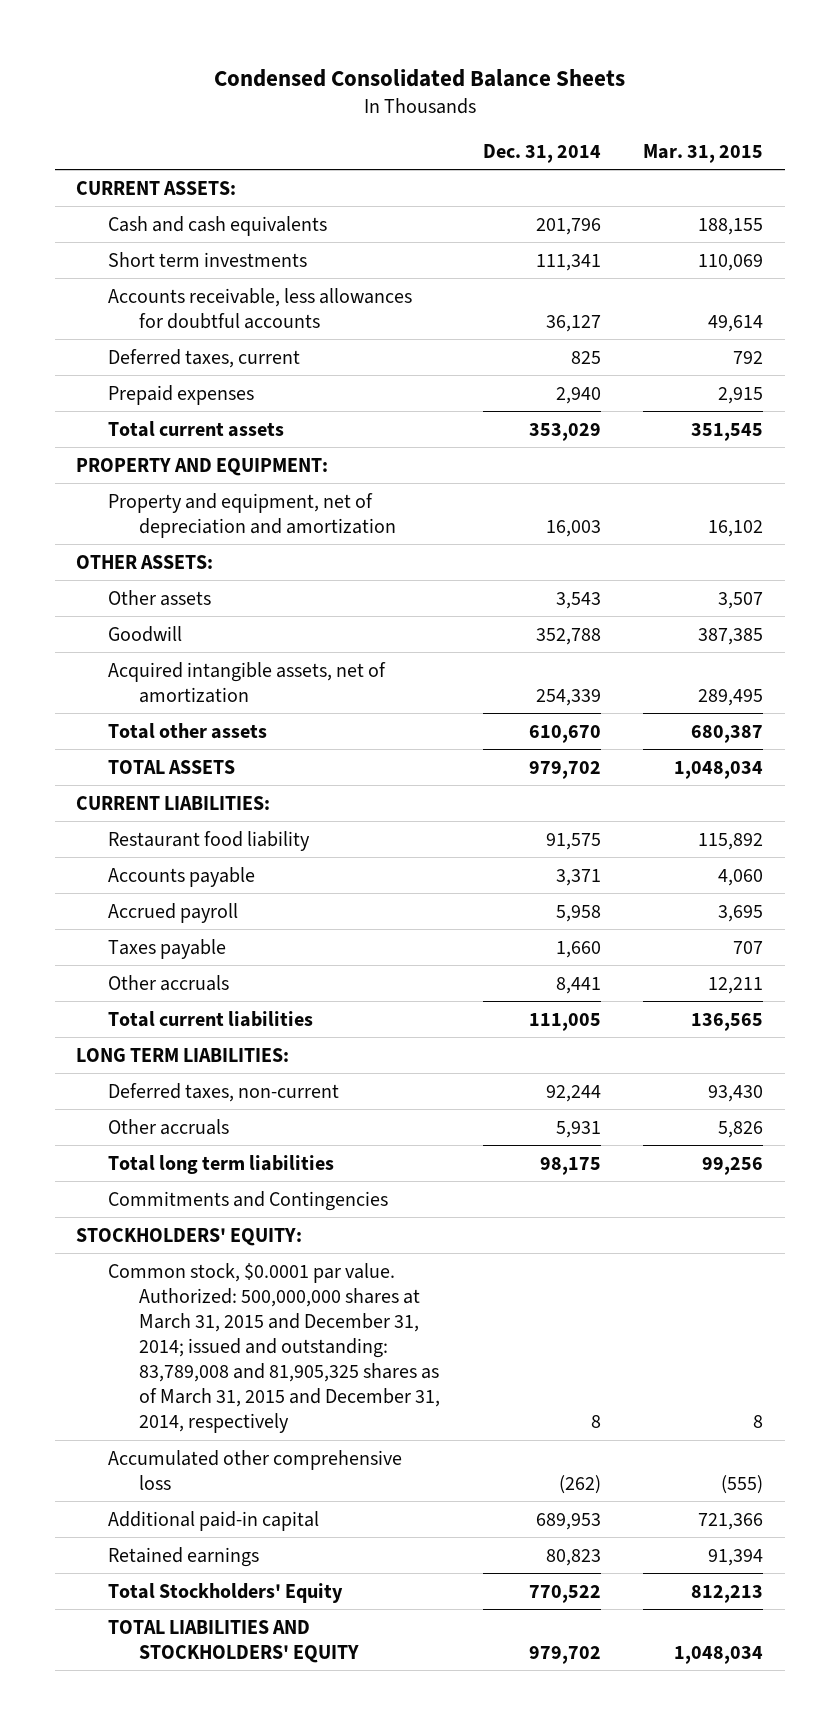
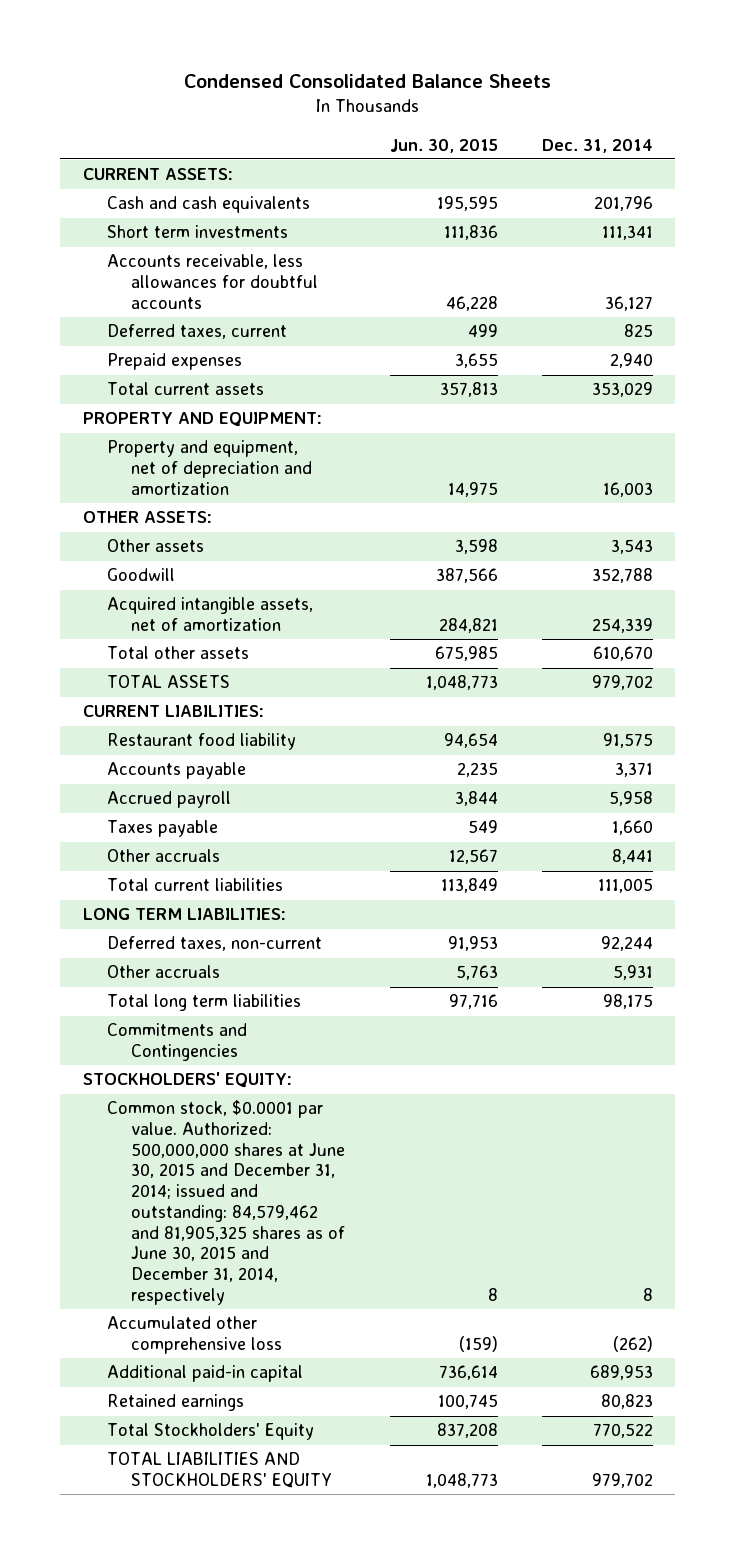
[643,143,764,163] Mar. 31, 2015 -> none
none -> [389,138,498,153] Jun. 30, 2015
[107,1262,441,1434] Common stock, $0.0001 par value. Authorized: 500,000,000 shares at March 31, 2015 and December 31, 2014; issued and outstanding: 83,789,008 and 81,905,325 shares as of March 31, 2015 and December 31, 2014, respectively -> [106,1100,346,1305] Common stock, $0.0001 par value. Authorized: 500,000,000 shares at June 30, 2015 and December 31, 2014; issued and outstanding: 84,579,462 and 81,905,325 shares as of June 30, 2015 and December 31, 2014, respectively

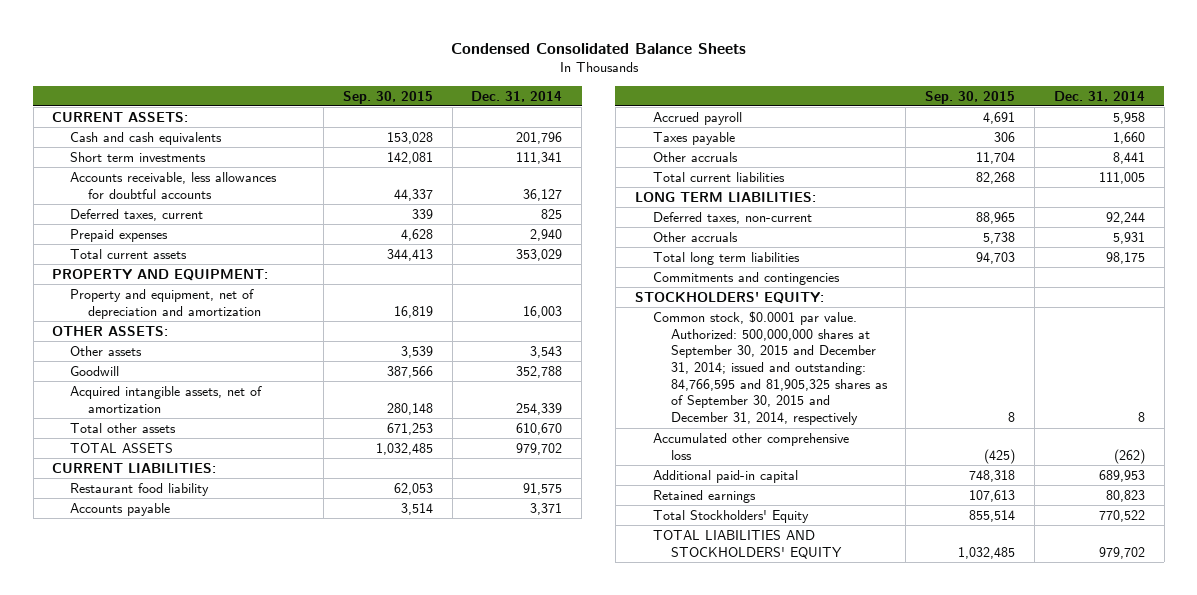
[389,138,498,153] Jun. 30, 2015 -> none
none -> [342,90,433,104] Sep. 30, 2015
[106,1023,247,1062] Commitments and Contingencies -> [652,271,840,285] Commitments and contingencies
[106,1100,346,1305] Common stock, $0.0001 par value. Authorized: 500,000,000 shares at June 30, 2015 and December 31, 2014; issued and outstanding: 84,579,462 and 81,905,325 shares as of June 30, 2015 and December 31, 2014, respectively -> [652,310,888,426] Common stock, $0.0001 par value. Authorized: 500,000,000 shares at September 30, 2015 and December 31, 2014; issued and outstanding: 84,766,595 and 81,905,325 shares as of September 30, 2015 and December 31, 2014, respectively

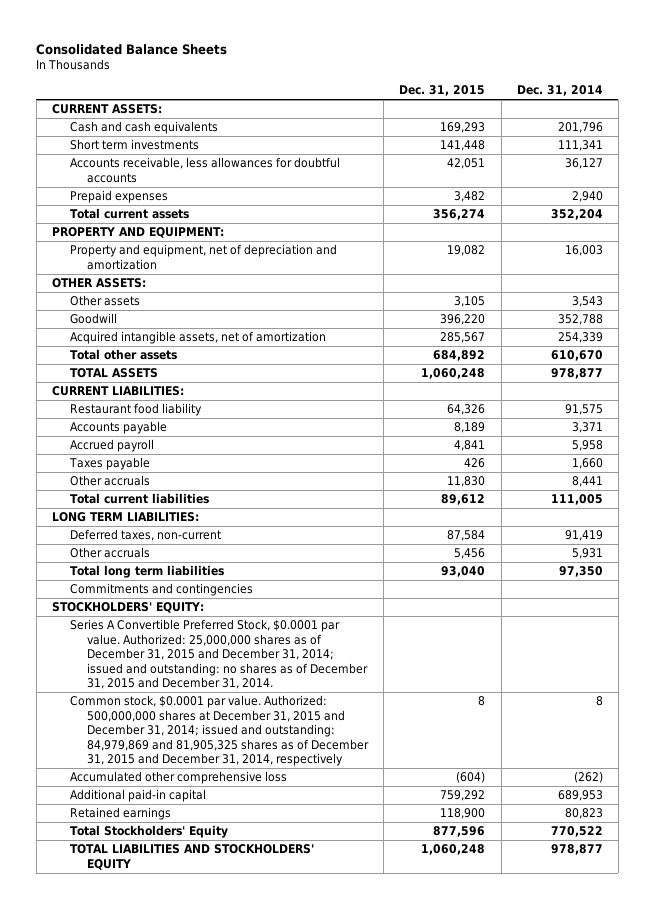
[450,43,746,55] Condensed Consolidated Balance Sheets -> [36,43,228,55] Consolidated Balance Sheets
[342,90,433,104] Sep. 30, 2015 -> none
none -> [399,85,486,97] Dec. 31, 2015
[70,208,204,221] Deferred taxes, current -> none
[516,248,563,261] 353,029 -> [550,209,603,221] 352,204
[516,442,563,455] 979,702 -> [550,368,603,380] 978,877
[1105,211,1145,224] 92,244 -> [564,530,603,542] 91,419
[1105,251,1145,264] 98,175 -> [558,566,603,578] 97,350
none -> [69,619,369,690] Series A Convertible Preferred Stock, $0.0001 par value. Authorized: 25,000,000 shares as of December 31, 2015 and December 31, 2014; issued and outstanding: no shares as of December 31, 2015 and December 31, 2014.
[652,310,888,426] Common stock, $0.0001 par value. Authorized: 500,000,000 shares at September 30, 2015 and December 31, 2014; issued and outstanding: 84,766,595 and 81,905,325 shares as of September 30, 2015 and December 31, 2014, respectively -> [69,695,370,767] Common stock, $0.0001 par value. Authorized: 500,000,000 shares at December 31, 2015 and December 31, 2014; issued and outstanding: 84,979,869 and 81,905,325 shares as of December 31, 2015 and December 31, 2014, respectively
[1098,546,1145,559] 979,702 -> [550,844,603,856] 978,877

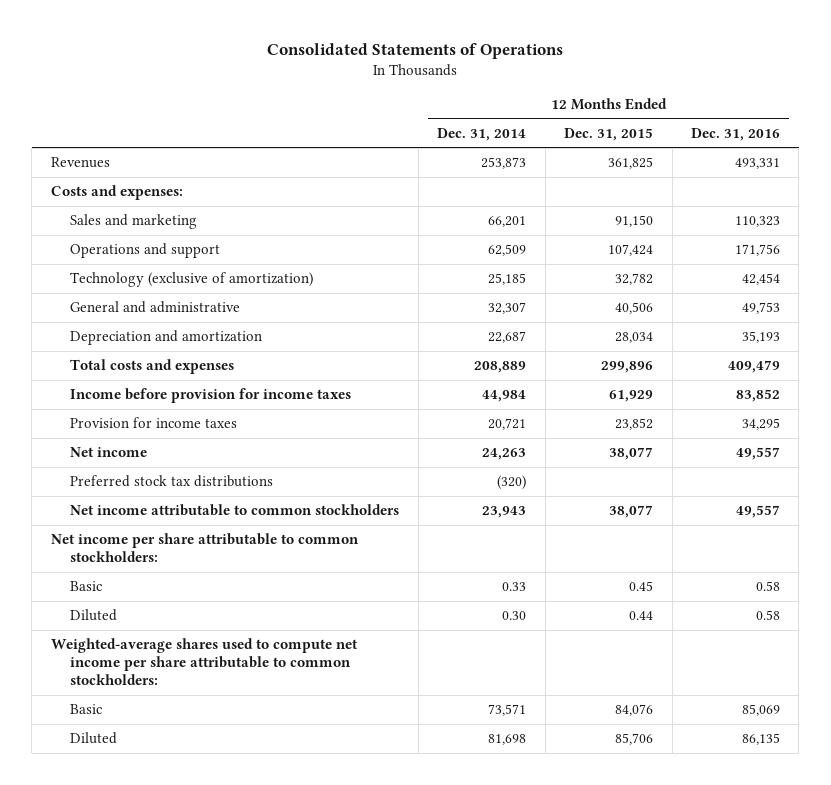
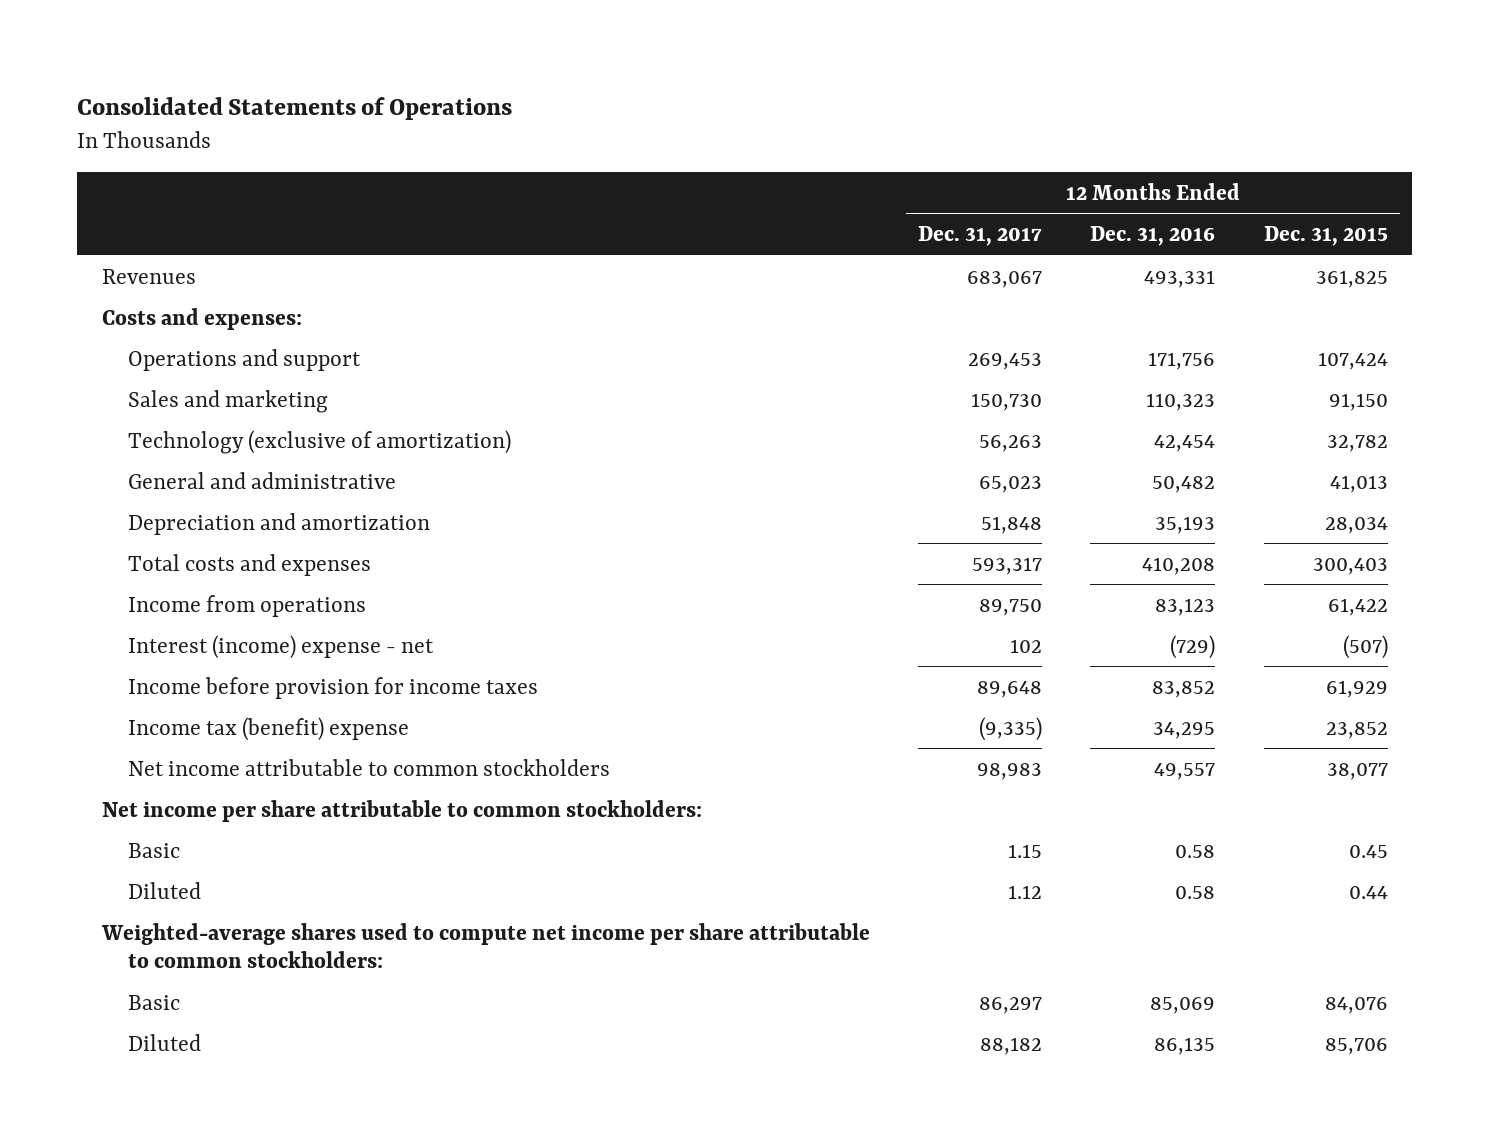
[437,127,527,141] Dec. 31, 2014 -> none
none -> [917,225,1042,246] Dec. 31, 2017
[70,214,198,230] Sales and marketing -> [128,389,329,413] Sales and marketing
[615,302,654,315] 40,506 -> [1329,474,1388,493] 41,013
[741,302,780,315] 49,753 -> [1152,475,1216,493] 50,482
[601,361,654,374] 299,896 -> [1312,557,1388,575] 300,403
[727,360,780,374] 409,479 -> [1142,556,1216,575] 410,208
none -> [128,594,367,617] Income from operations
none -> [128,634,435,659] Interest (income) expense - net
[70,447,148,458] Net income -> none
[70,475,274,488] Preferred stock tax distributions -> none
[70,417,238,429] Provision for income taxes -> [128,716,410,741] Income tax (benefit) expense

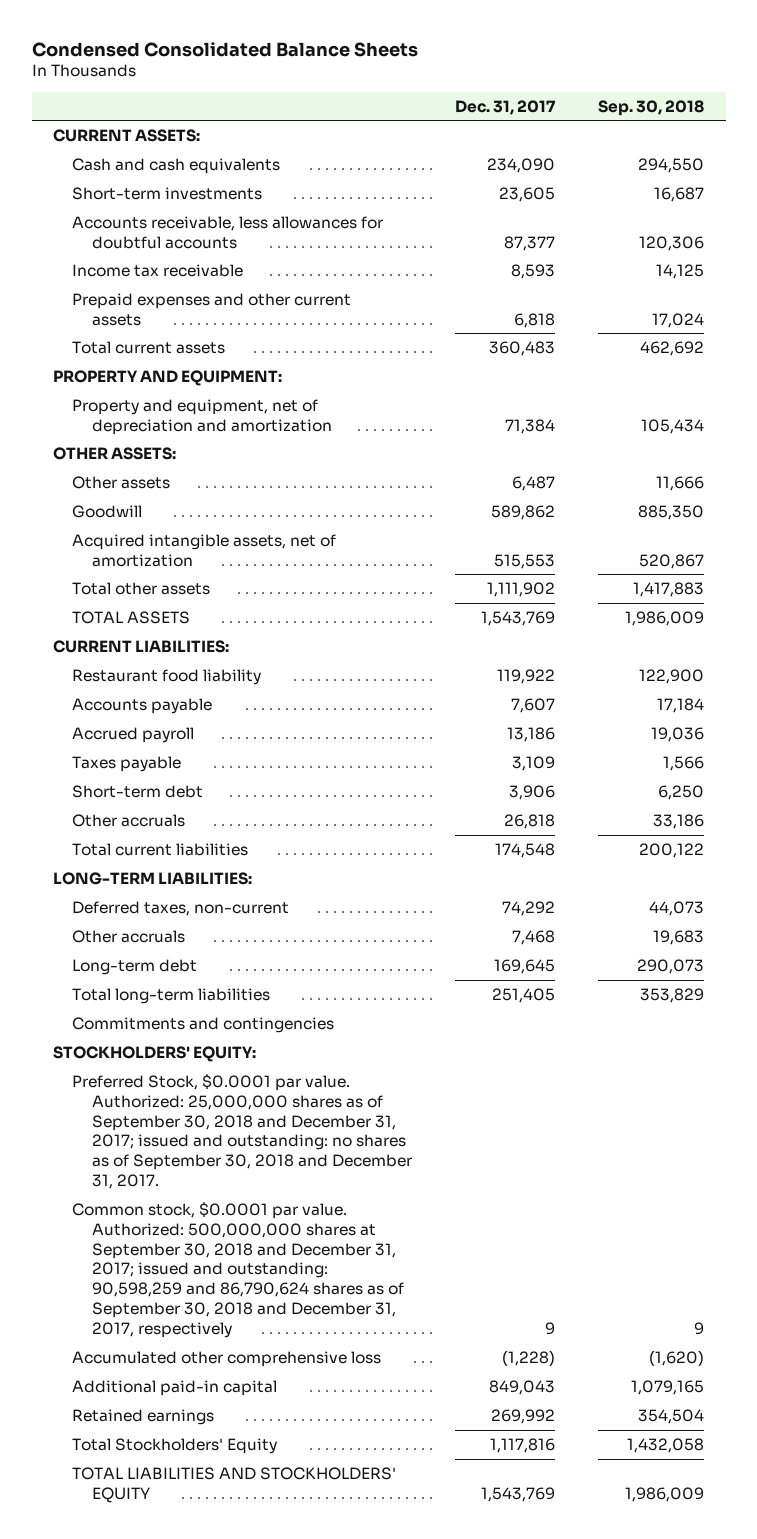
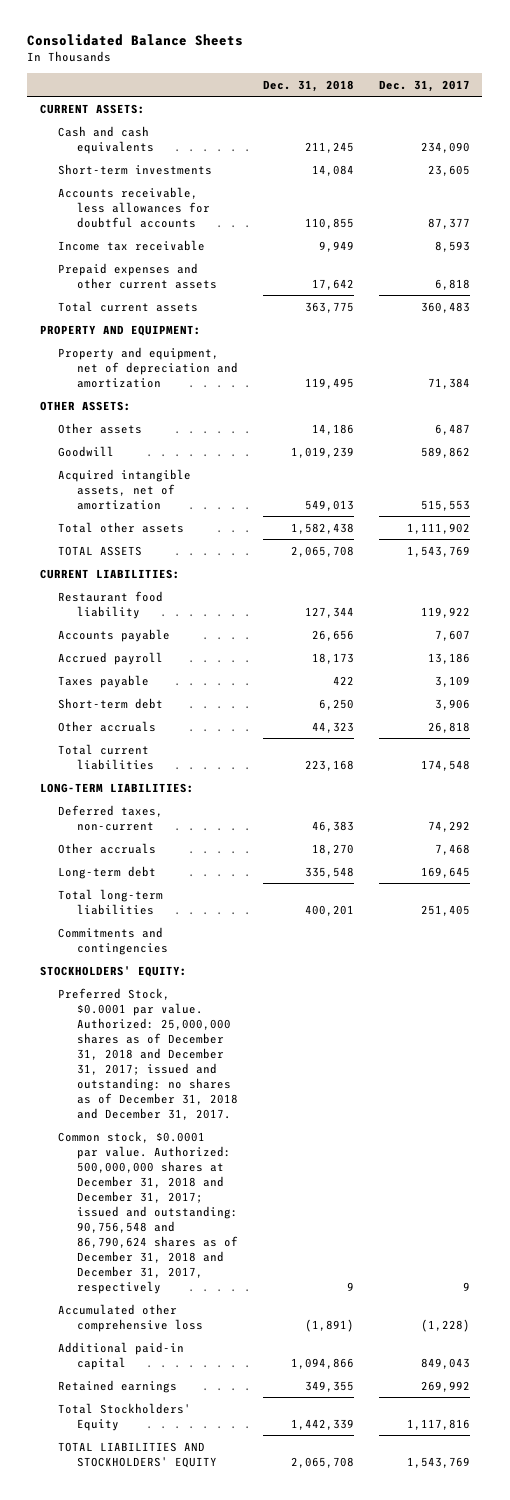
[31,41,418,57] Condensed Consolidated Balance Sheets -> [27,34,244,47] Consolidated Balance Sheets
[598,99,705,116] Sep. 30, 2018 -> none
none -> [263,79,355,92] Dec. 31, 2018
[72,1073,412,1190] Preferred Stock, $0.0001 par value. Authorized: 25,000,000 shares as of September 30, 2018 and December 31, 2017; issued and outstanding: no shares as of September 30, 2018 and December 31, 2017. -> [58,987,239,1120] Preferred Stock, $0.0001 par value. Authorized: 25,000,000 shares as of December 31, 2018 and December 31, 2017; issued and outstanding: no shares as of December 31, 2018 and December 31, 2017.
[72,1201,404,1338] Common stock, $0.0001 par value. Authorized: 500,000,000 shares at September 30, 2018 and December 31, 2017; issued and outstanding: 90,598,259 and 86,790,624 shares as of September 30, 2018 and December 31, 2017, respectively -> [58,1130,239,1294] Common stock, $0.0001 par value. Authorized: 500,000,000 shares at December 31, 2018 and December 31, 2017; issued and outstanding: 90,756,548 and 86,790,624 shares as of December 31, 2018 and December 31, 2017, respectively

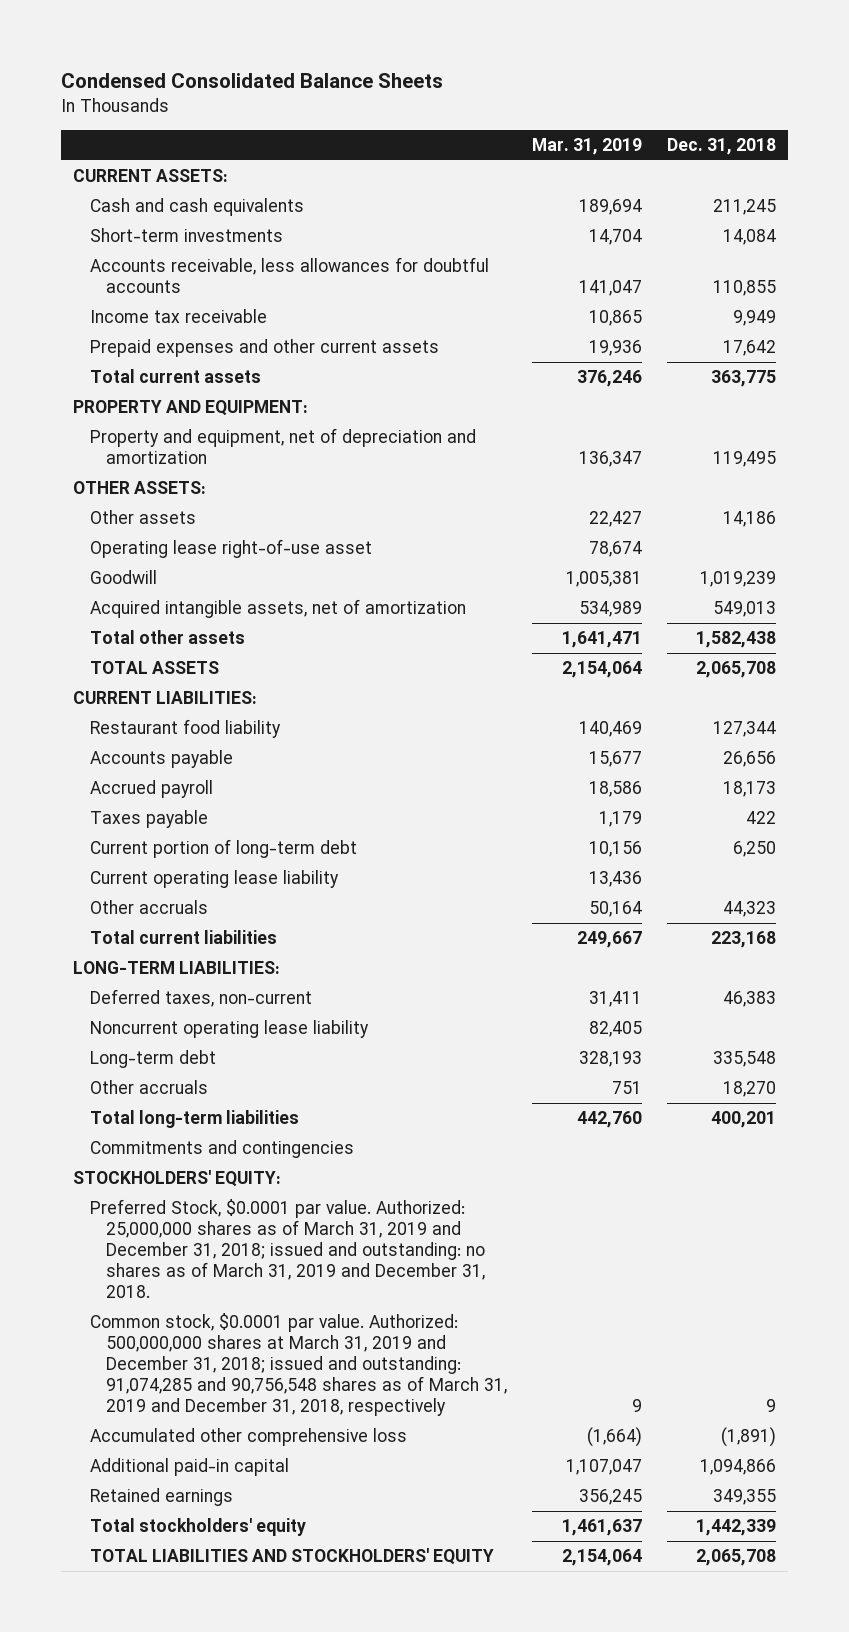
[27,34,244,47] Consolidated Balance Sheets -> [60,73,443,89] Condensed Consolidated Balance Sheets
[378,79,470,92] Dec. 31, 2017 -> none
none -> [531,137,642,155] Mar. 31, 2019
none -> [89,539,372,559] Operating lease right-of-use asset
[58,697,164,709] Short-term debt -> [89,839,357,859] Current portion of long-term debt
none -> [89,870,339,889] Current operating lease liability
none -> [89,1020,369,1039] Noncurrent operating lease liability
[58,842,157,854] Other accruals -> [89,1080,208,1095] Other accruals
[58,987,239,1120] Preferred Stock, $0.0001 par value. Authorized: 25,000,000 shares as of December 31, 2018 and December 31, 2017; issued and outstanding: no shares as of December 31, 2018 and December 31, 2017. -> [89,1199,486,1298] Preferred Stock, $0.0001 par value. Authorized: 25,000,000 shares as of March 31, 2019 and December 31, 2018; issued and outstanding: no shares as of March 31, 2019 and December 31, 2018.
[58,1130,239,1294] Common stock, $0.0001 par value. Authorized: 500,000,000 shares at December 31, 2018 and December 31, 2017; issued and outstanding: 90,756,548 and 86,790,624 shares as of December 31, 2018 and December 31, 2017, respectively -> [89,1313,508,1416] Common stock, $0.0001 par value. Authorized: 500,000,000 shares at March 31, 2019 and December 31, 2018; issued and outstanding: 91,074,285 and 90,756,548 shares as of March 31, 2019 and December 31, 2018, respectively
[58,1402,192,1431] Total Stockholders' Equity -> [89,1518,306,1537] Total stockholders' equity

